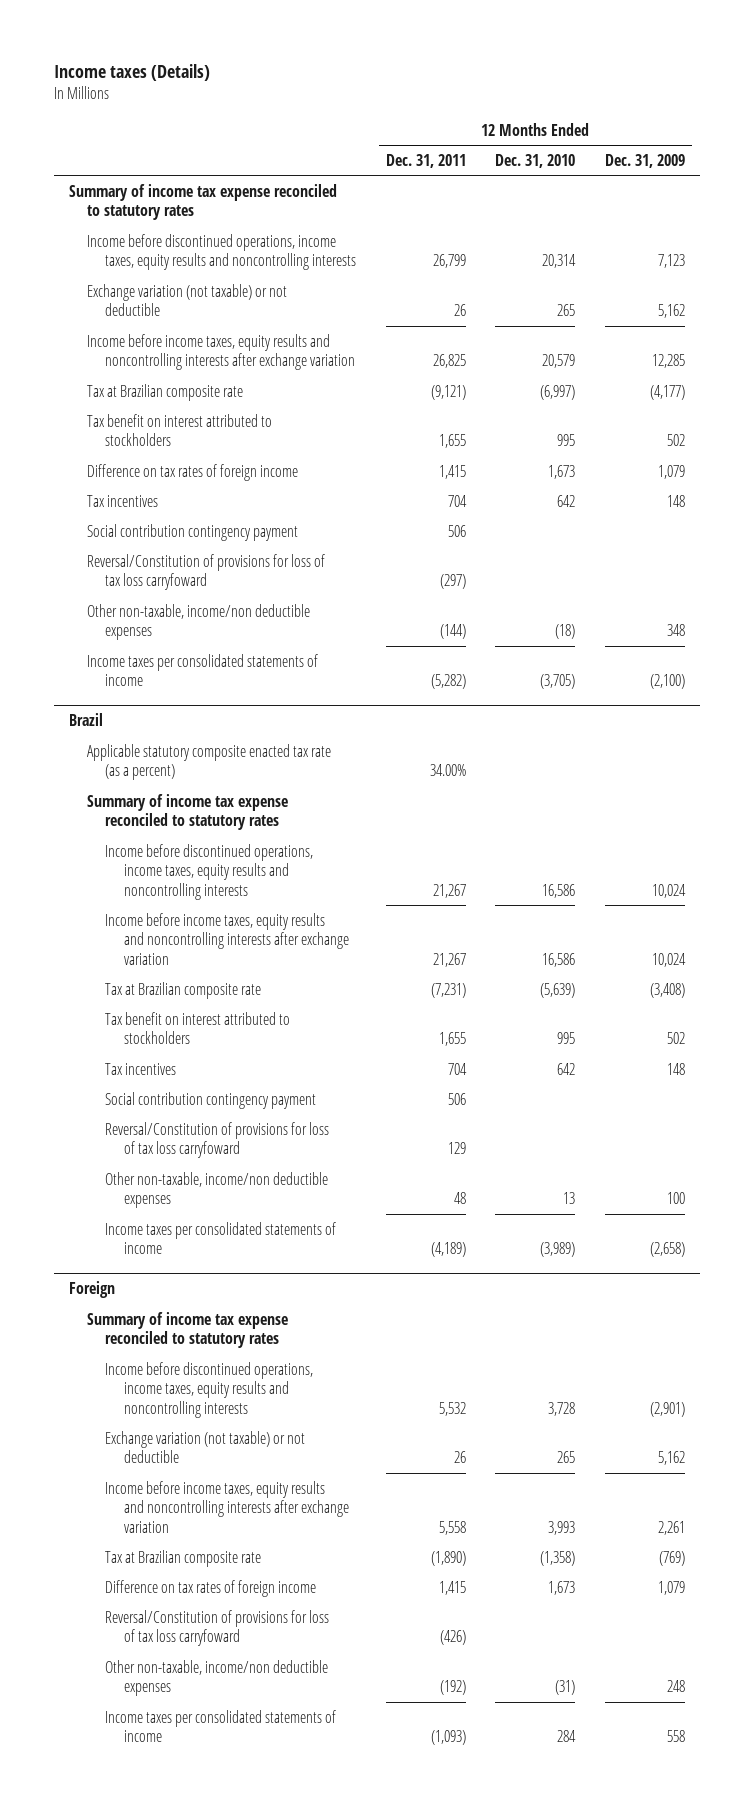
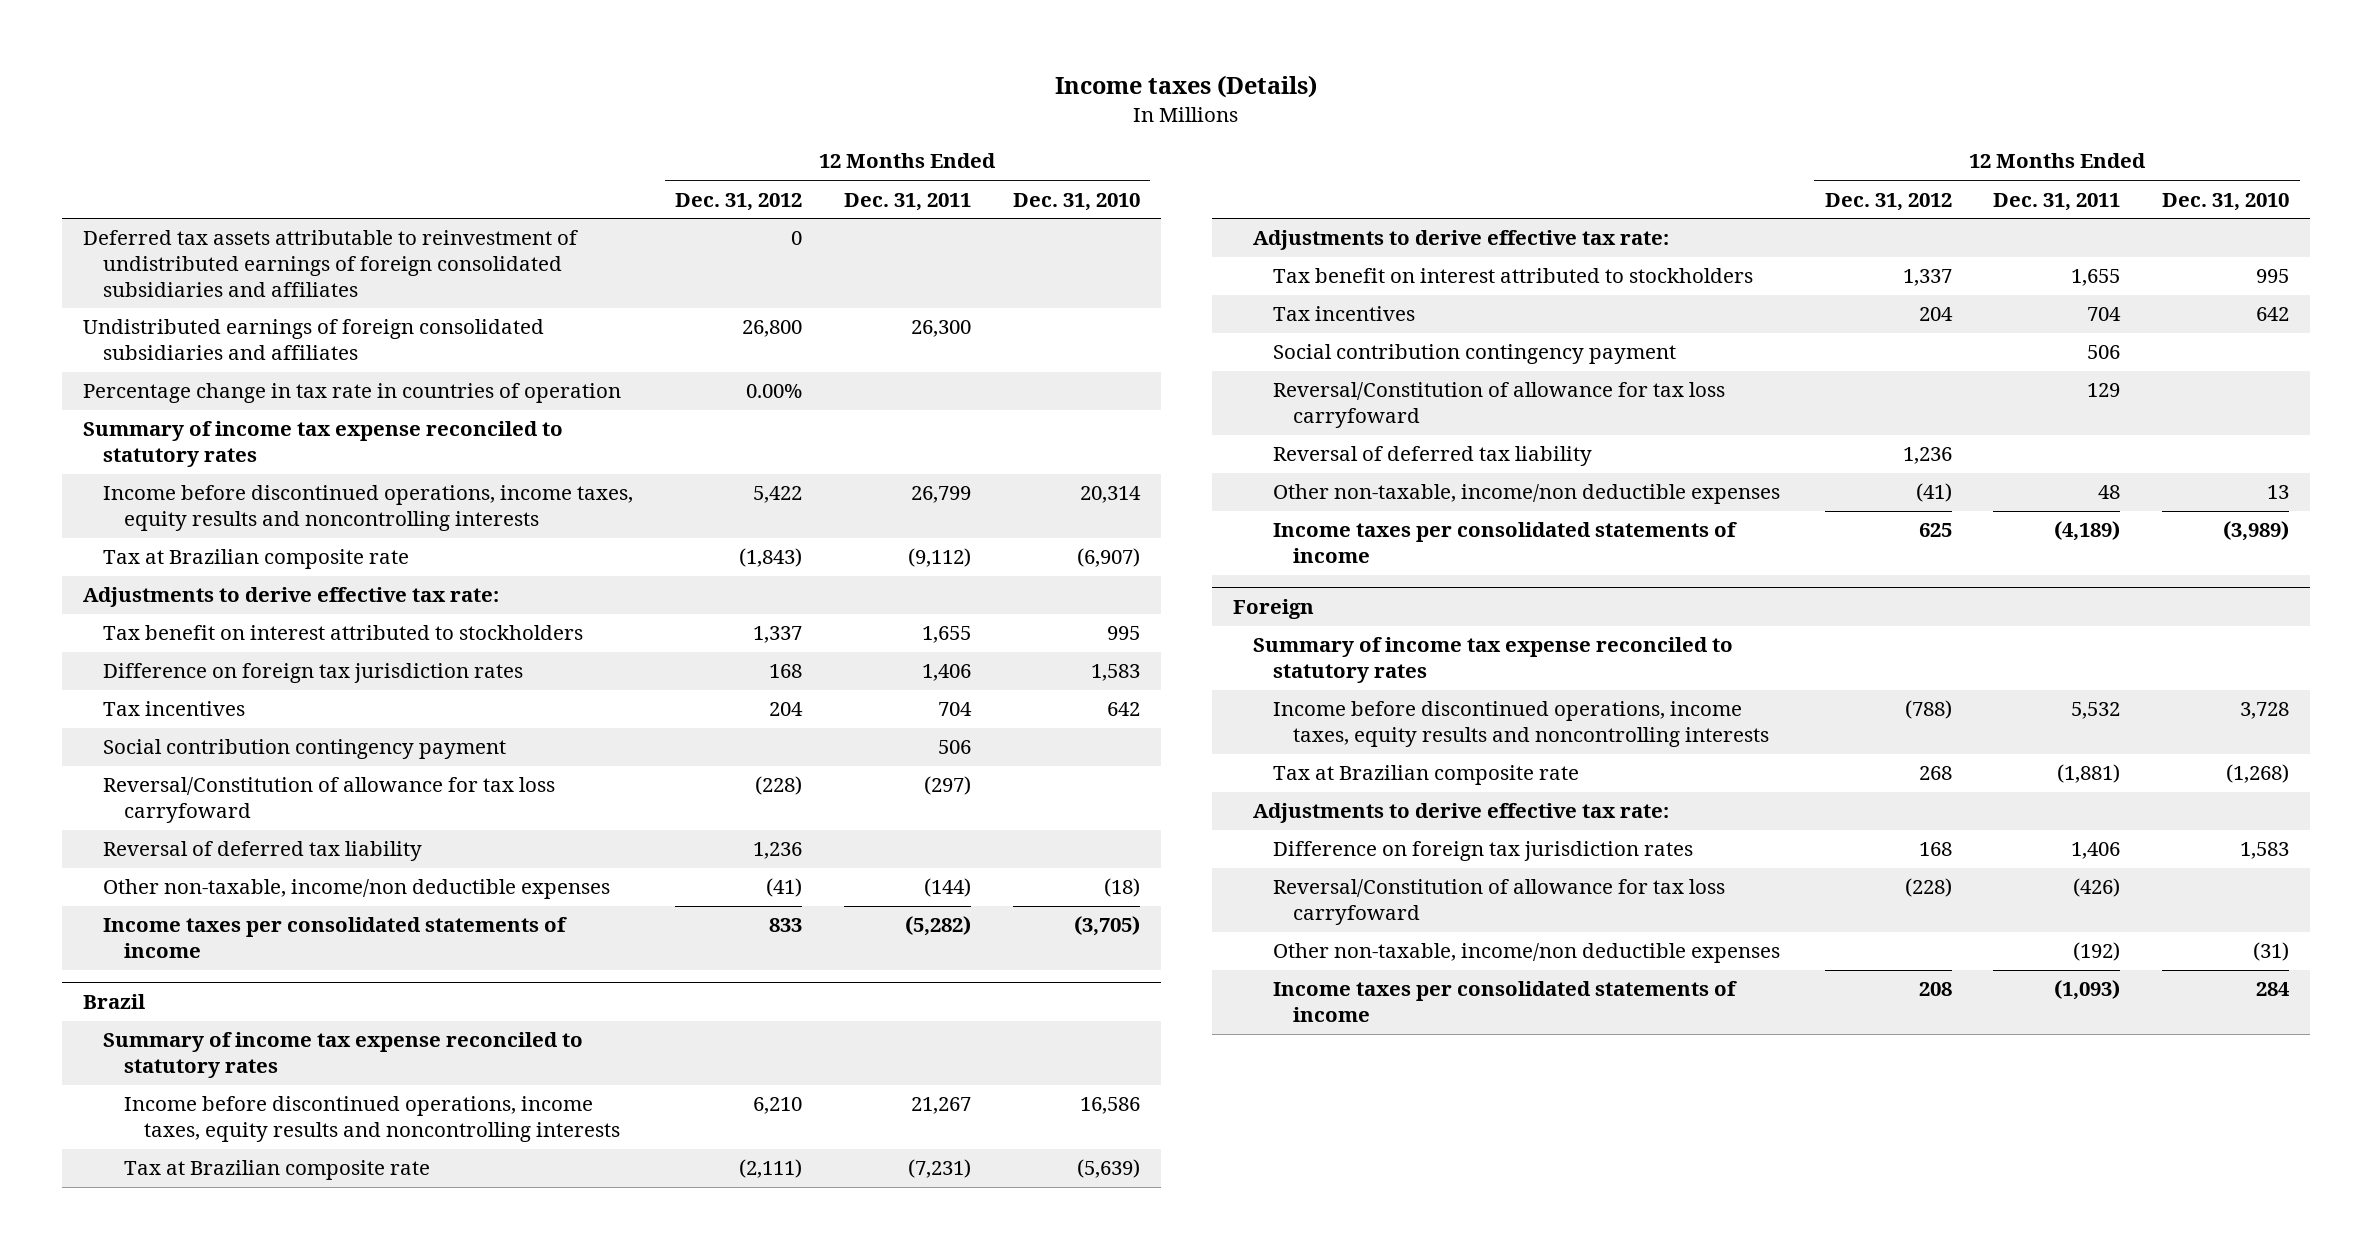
[604,153,685,168] Dec. 31, 2009 -> none
none -> [675,192,803,211] Dec. 31, 2012
none -> [83,230,579,297] Deferred tax assets attributable to reinvestment of undistributed earnings of foreign consolidated subsidiaries and affiliates
none -> [83,319,545,361] Undistributed earnings of foreign consolidated subsidiaries and affiliates
none -> [83,383,622,404] Percentage change in tax rate in countries of operation
[87,283,288,317] Exchange variation (not taxable) or not deductible -> none
[87,333,356,371] Income before income taxes, equity results and noncontrolling interests after exchange variation -> none
[430,384,466,400] (9,121) -> [907,548,971,568] (9,112)
[540,384,576,400] (6,997) -> [1076,548,1140,568] (6,907)
none -> [83,587,500,608] Adjustments to derive effective tax rate:
[87,463,299,481] Difference on tax rates of foreign income -> [103,663,524,684] Difference on foreign tax jurisdiction rates
[438,464,466,479] 1,415 -> [921,664,971,682] 1,406
[548,464,576,479] 1,673 -> [1090,664,1140,682] 1,583
[87,553,326,591] Reversal/Constitution of provisions for loss of tax loss carryfoward -> [103,777,556,824] Reversal/Constitution of allowance for tax loss carryfoward
none -> [103,841,423,862] Reversal of deferred tax liability
[87,743,332,781] Applicable statutory composite enacted tax rate (as a percent) -> none
[105,912,349,965] Income before income taxes, equity results and noncontrolling interests after exchange variation -> none
none -> [1252,230,1669,251] Adjustments to derive effective tax rate:
[105,1121,330,1159] Reversal/Constitution of provisions for loss of tax loss carryfoward -> [1273,382,1726,429] Reversal/Constitution of allowance for tax loss carryfoward
none -> [1273,446,1593,467] Reversal of deferred tax liability
[105,1430,306,1464] Exchange variation (not taxable) or not deductible -> none
[105,1480,349,1533] Income before income taxes, equity results and noncontrolling interests after exchange variation -> none
[430,1550,466,1566] (1,890) -> [2057,764,2121,784] (1,881)
[540,1550,576,1566] (1,358) -> [2226,764,2290,784] (1,268)
none -> [1252,803,1669,824] Adjustments to derive effective tax rate:
[105,1579,317,1597] Difference on tax rates of foreign income -> [1273,841,1694,862] Difference on foreign tax jurisdiction rates
[438,1580,466,1595] 1,415 -> [2071,842,2121,860] 1,406
[548,1580,576,1595] 1,673 -> [2240,842,2290,860] 1,583
[105,1609,330,1647] Reversal/Constitution of provisions for loss of tax loss carryfoward -> [1273,879,1726,926] Reversal/Constitution of allowance for tax loss carryfoward

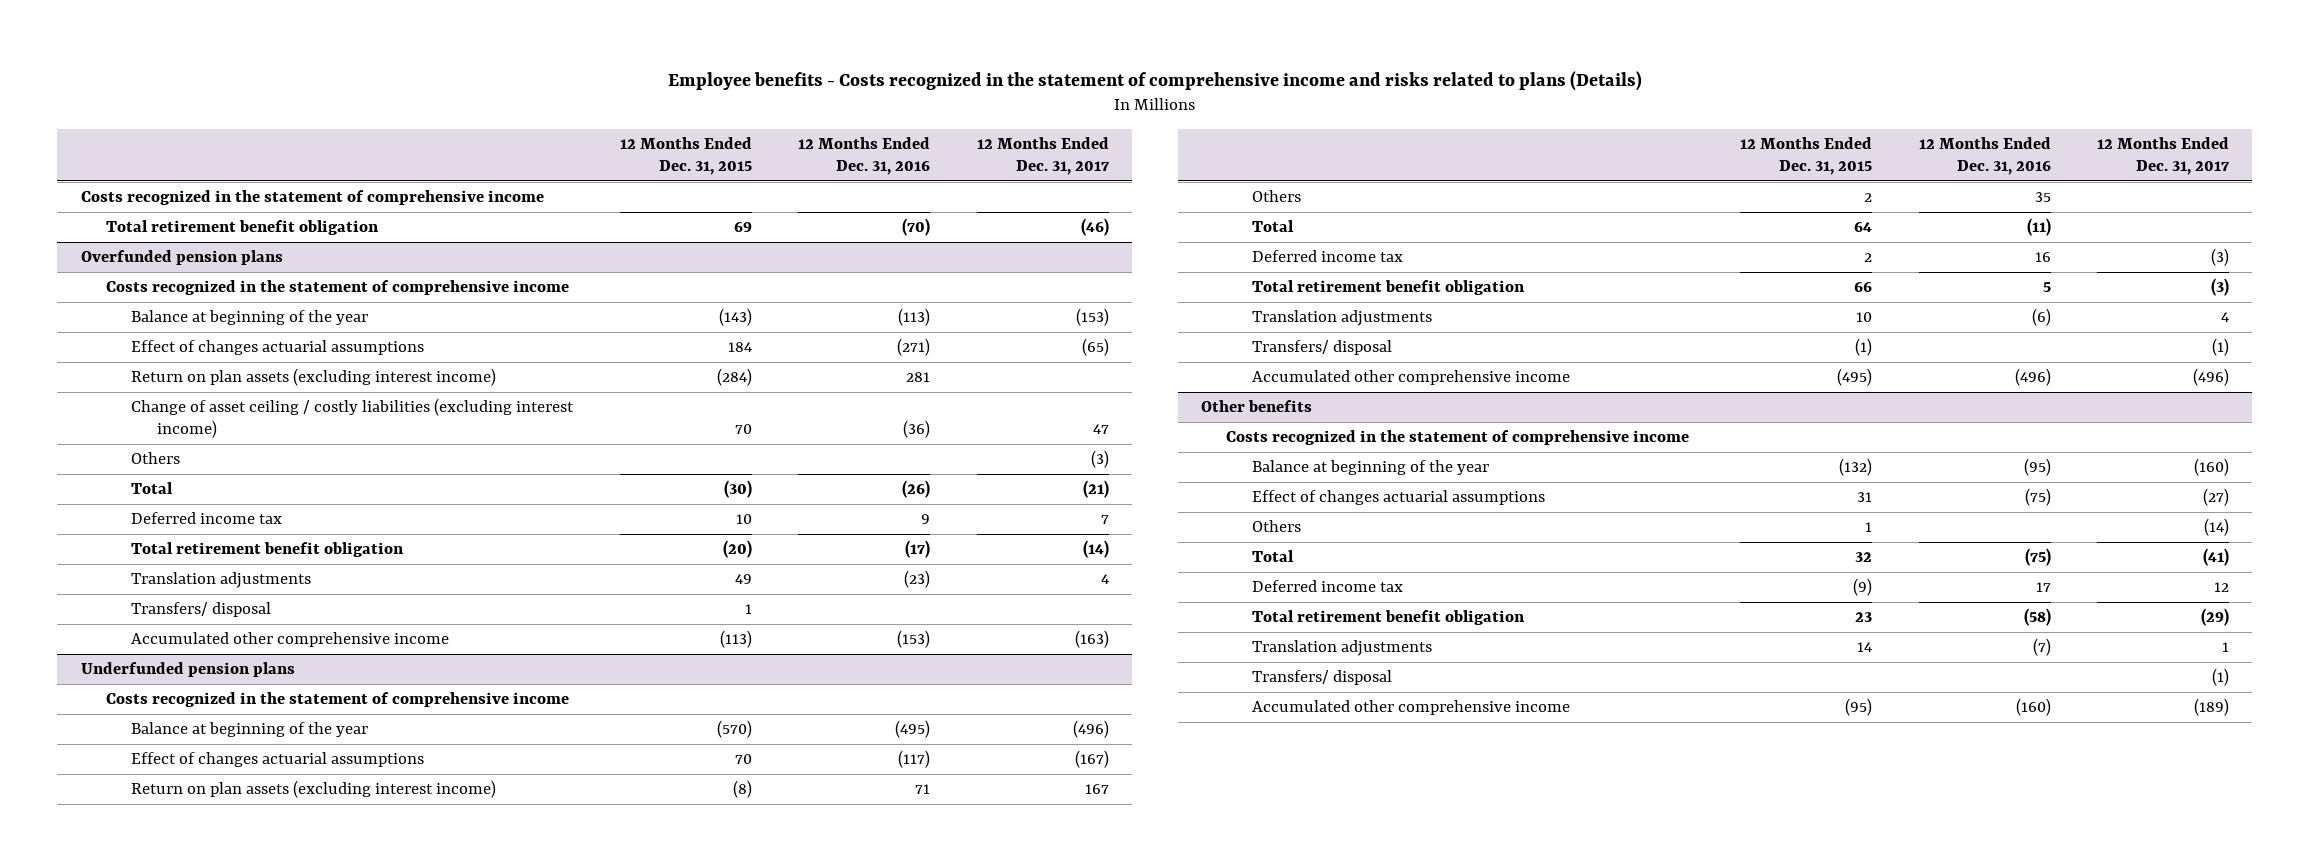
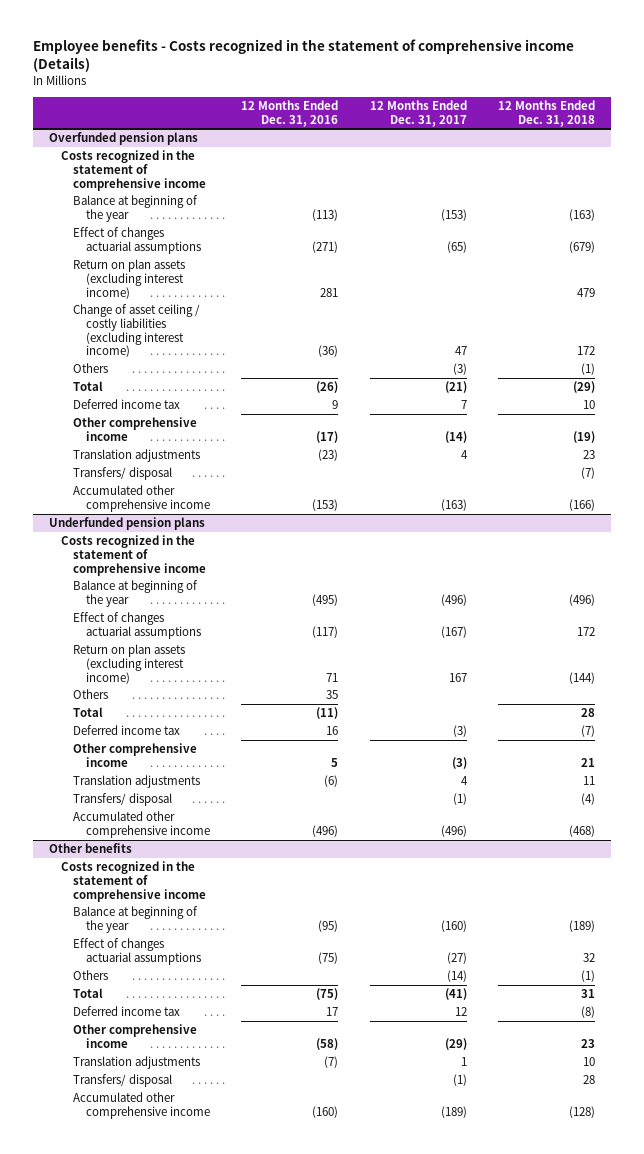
[667,70,1642,91] Employee benefits - Costs recognized in the statement of comprehensive income and risks related to plans (Details) -> [33,39,575,73] Employee benefits - Costs recognized in the statement of comprehensive income (Details)
[619,136,752,175] 12 Months Ended Dec. 31, 2015 -> none
none -> [498,100,596,127] 12 Months Ended Dec. 31, 2018
[80,190,544,206] Costs recognized in the statement of comprehensive income -> none
[105,220,379,236] Total retirement benefit obligation -> none
[131,542,405,558] Total retirement benefit obligation -> [73,417,198,441] Other comprehensive income
[1251,280,1525,296] Total retirement benefit obligation -> none
none -> [73,743,198,767] Other comprehensive income
[1251,610,1525,626] Total retirement benefit obligation -> [73,1024,198,1048] Other comprehensive income

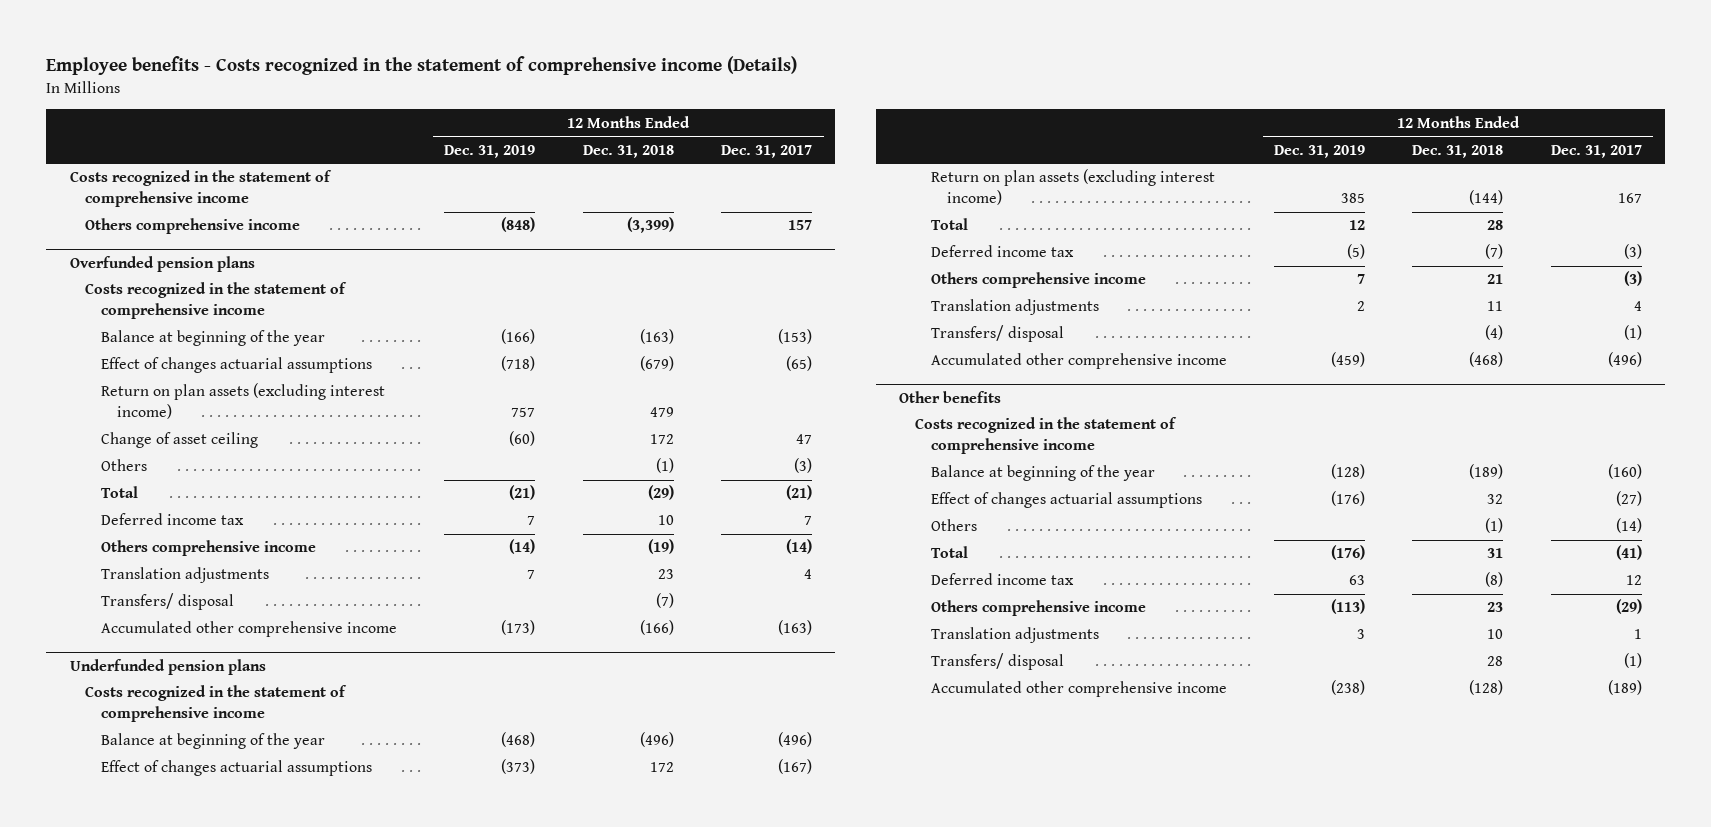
[241,100,339,127] 12 Months Ended Dec. 31, 2016 -> none
none -> [444,144,536,158] Dec. 31, 2019
none -> [69,170,332,208] Costs recognized in the statement of comprehensive income
none -> [85,218,301,235] Others comprehensive income
[73,304,201,358] Change of asset ceiling / costly liabilities (excluding interest income) -> [101,432,259,449] Change of asset ceiling
[73,417,198,441] Other comprehensive income -> [101,540,317,557] Others comprehensive income
[73,689,109,700] Others -> none
[73,743,198,767] Other comprehensive income -> [931,272,1147,289] Others comprehensive income
[73,1024,198,1048] Other comprehensive income -> [931,600,1147,617] Others comprehensive income

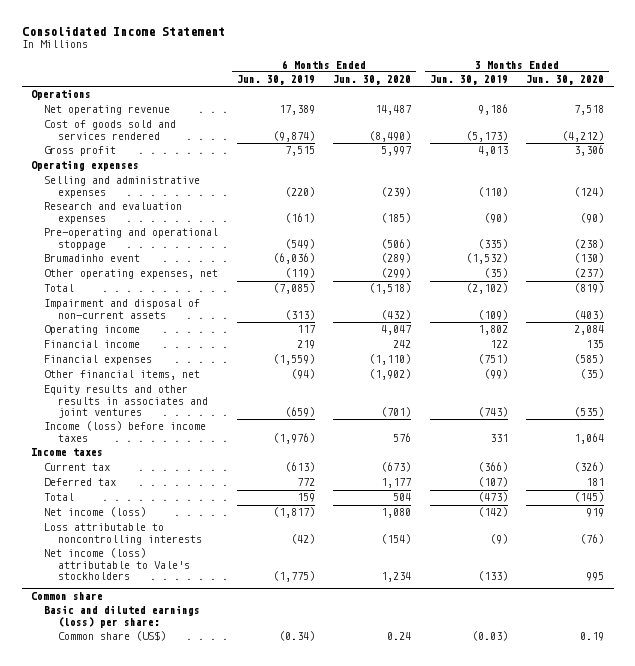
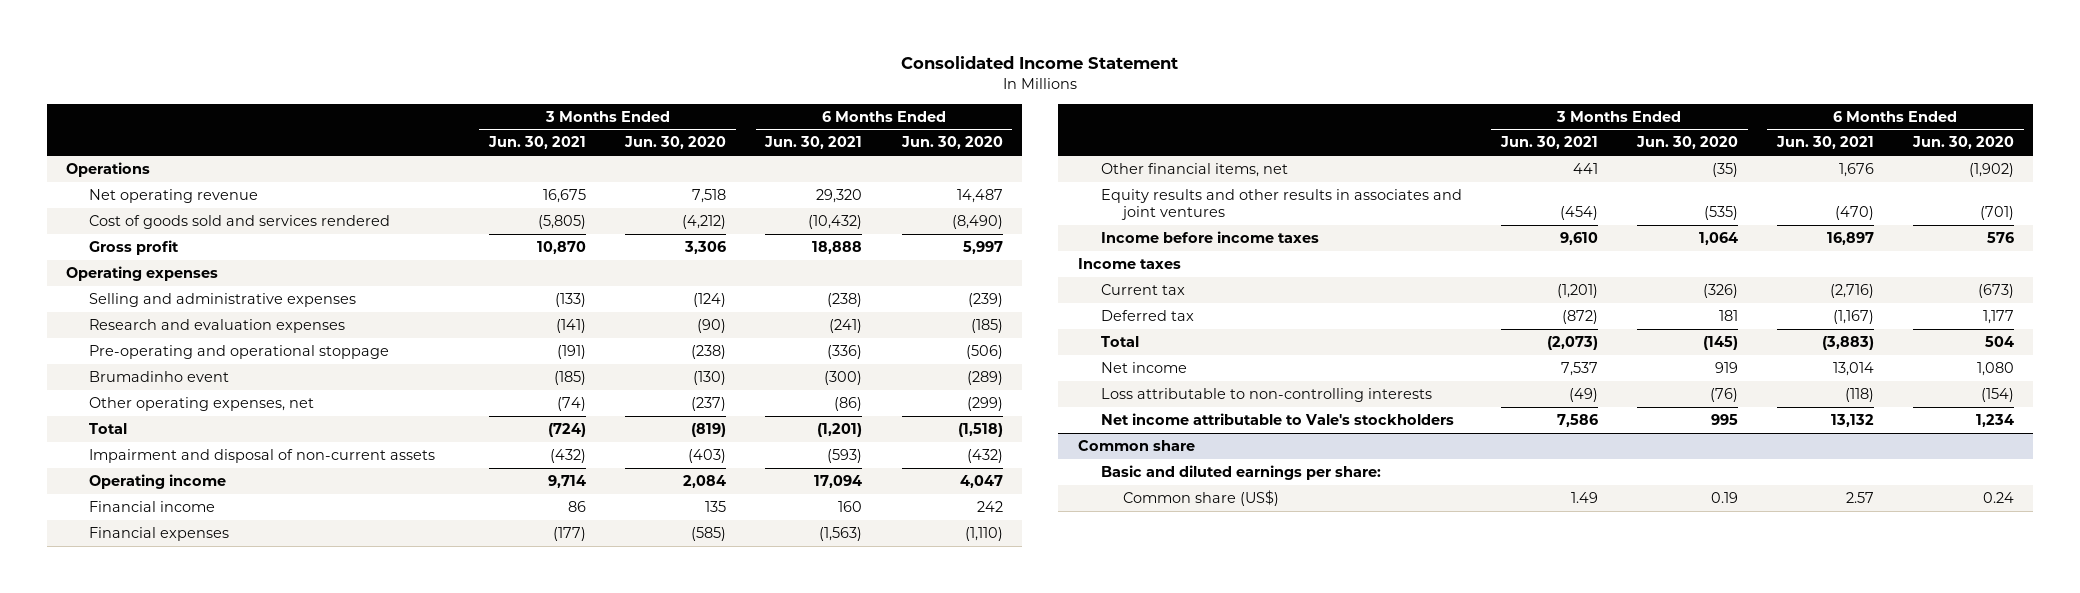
[236,75,315,86] Jun. 30, 2019 -> none
[429,75,508,86] Jun. 30, 2019 -> none
none -> [488,136,587,150] Jun. 30, 2021
none -> [764,136,863,150] Jun. 30, 2021
[44,421,207,442] Income (loss) before income taxes -> [1100,231,1319,244] Income before income taxes
[44,507,147,518] Net income (loss) -> [1100,362,1187,374] Net income
[44,523,202,545] Loss attributable to noncontrolling interests -> [1100,388,1432,403] Loss attributable to non-controlling interests
[44,548,190,580] Net income (loss) attributable to Vale's stockholders -> [1100,413,1454,426] Net income attributable to Vale's stockholders
[44,605,201,628] Basic and diluted earnings (loss) per share: -> [1100,465,1381,481] Basic and diluted earnings per share:

